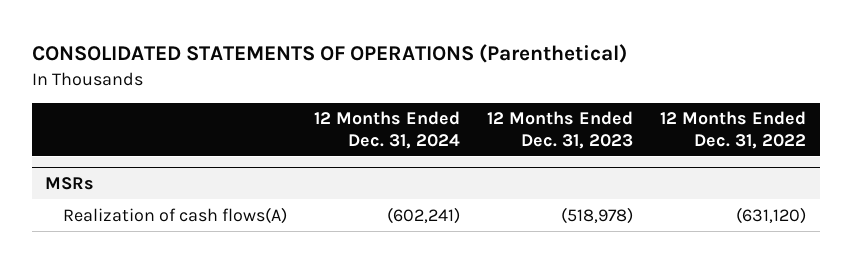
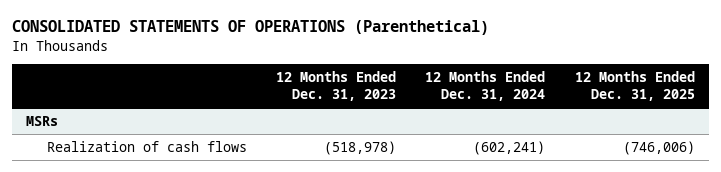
[660,111,807,149] 12 Months Ended Dec. 31, 2022 -> none
none -> [574,71,695,101] 12 Months Ended Dec. 31, 2025
[62,206,287,224] Realization of cash flows(A) -> [46,141,247,153] Realization of cash flows

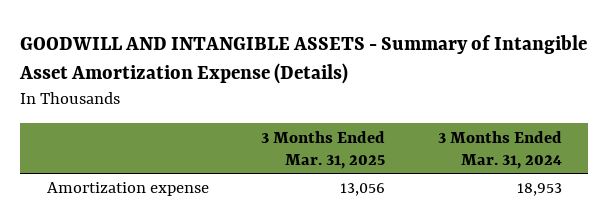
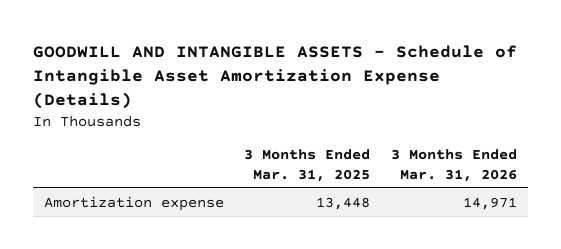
[19,34,588,84] GOODWILL AND INTANGIBLE ASSETS - Summary of Intangible Asset Amortization Expense (Details) -> [33,45,518,109] GOODWILL AND INTANGIBLE ASSETS - Schedule of Intangible Asset Amortization Expense (Details)
[437,130,562,169] 3 Months Ended Mar. 31, 2024 -> none
none -> [391,149,518,182] 3 Months Ended Mar. 31, 2026
[340,183,386,197] 13,056 -> [316,197,371,211] 13,448

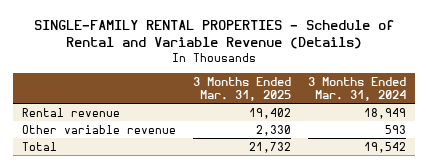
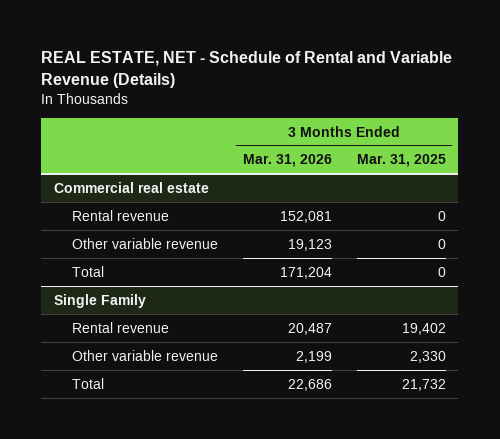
[33,20,394,50] SINGLE-FAMILY RENTAL PROPERTIES - Schedule of Rental and Variable Revenue (Details) -> [41,51,453,89] REAL ESTATE, NET - Schedule of Rental and Variable Revenue (Details)
[307,77,406,101] 3 Months Ended Mar. 31, 2024 -> none
none -> [242,154,332,168] Mar. 31, 2026
none -> [53,181,209,193] Commercial real estate
none -> [71,209,169,221] Rental revenue
none -> [71,237,218,249] Other variable revenue
none -> [71,265,104,277] Total
none -> [53,293,146,308] Single Family

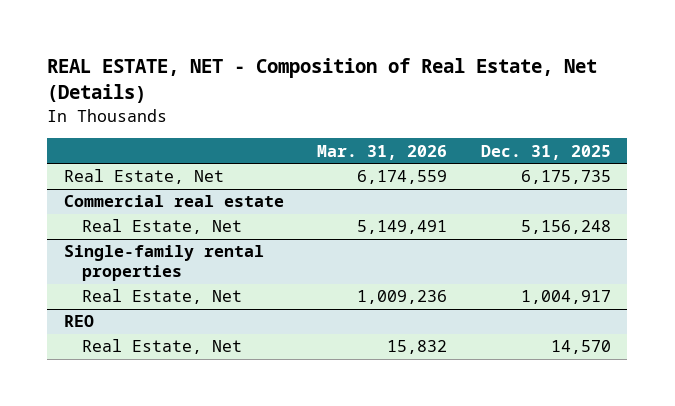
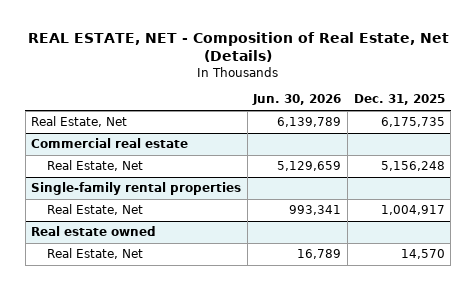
[317,144,448,160] Mar. 31, 2026 -> none
none -> [252,94,342,106] Jun. 30, 2026
[64,315,95,328] REO -> [31,226,157,237] Real estate owned

